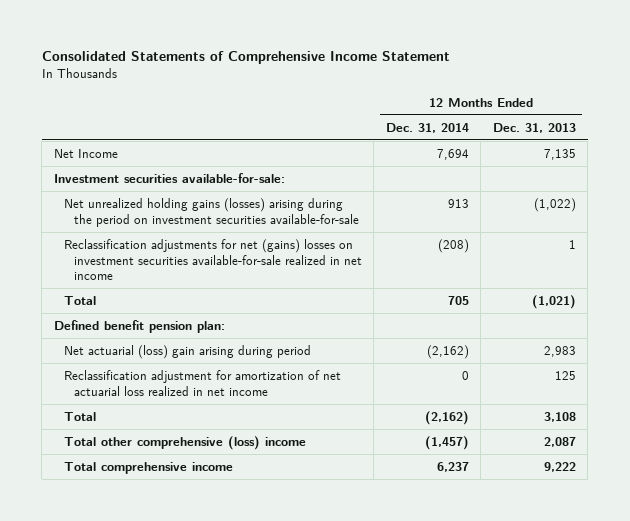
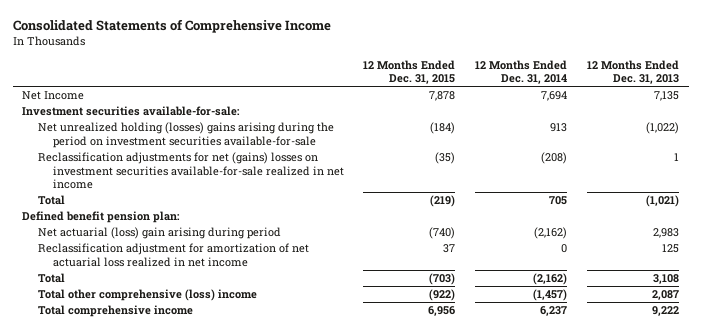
[41,51,450,65] Consolidated Statements of Comprehensive Income Statement -> [12,19,331,34] Consolidated Statements of Comprehensive Income
none -> [363,59,456,85] 12 Months Ended Dec. 31, 2015
[63,197,359,227] Net unrealized holding gains (losses) arising during the period on investment securities available-for-sale -> [37,122,334,148] Net unrealized holding (losses) gains arising during the period on investment securities available-for-sale

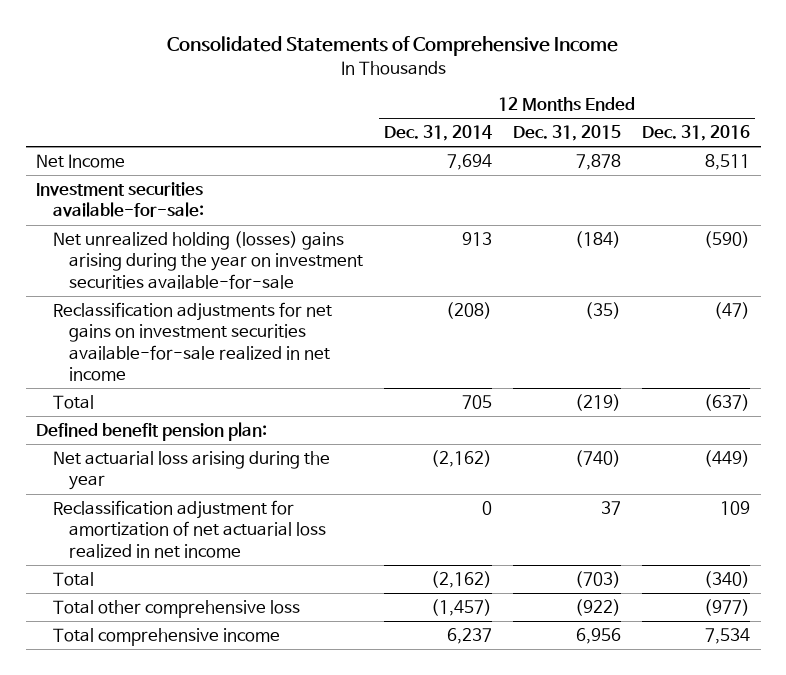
[586,59,679,85] 12 Months Ended Dec. 31, 2013 -> none
none -> [642,125,751,142] Dec. 31, 2016
[37,122,334,148] Net unrealized holding (losses) gains arising during the period on investment securities available-for-sale -> [52,230,364,289] Net unrealized holding (losses) gains arising during the year on investment securities available-for-sale
[37,152,344,190] Reclassification adjustments for net (gains) losses on investment securities available-for-sale realized in net income -> [52,301,332,382] Reclassification adjustments for net gains on investment securities available-for-sale realized in net income
[37,227,281,240] Net actuarial (loss) gain arising during period -> [52,450,330,491] Net actuarial loss arising during the year
[37,289,257,302] Total other comprehensive (loss) income -> [52,599,300,618] Total other comprehensive loss

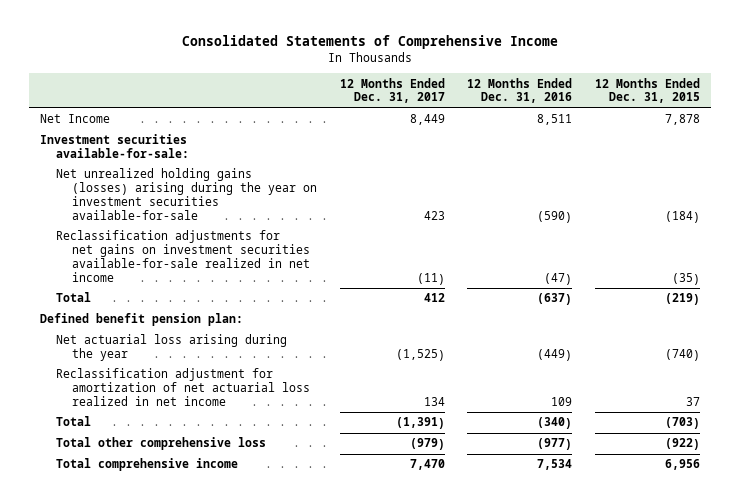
[384,125,493,142] Dec. 31, 2014 -> none
none -> [339,77,445,104] 12 Months Ended Dec. 31, 2017
[52,230,364,289] Net unrealized holding (losses) gains arising during the year on investment securities available-for-sale -> [55,168,317,220] Net unrealized holding gains (losses) arising during the year on investment securities available-for-sale

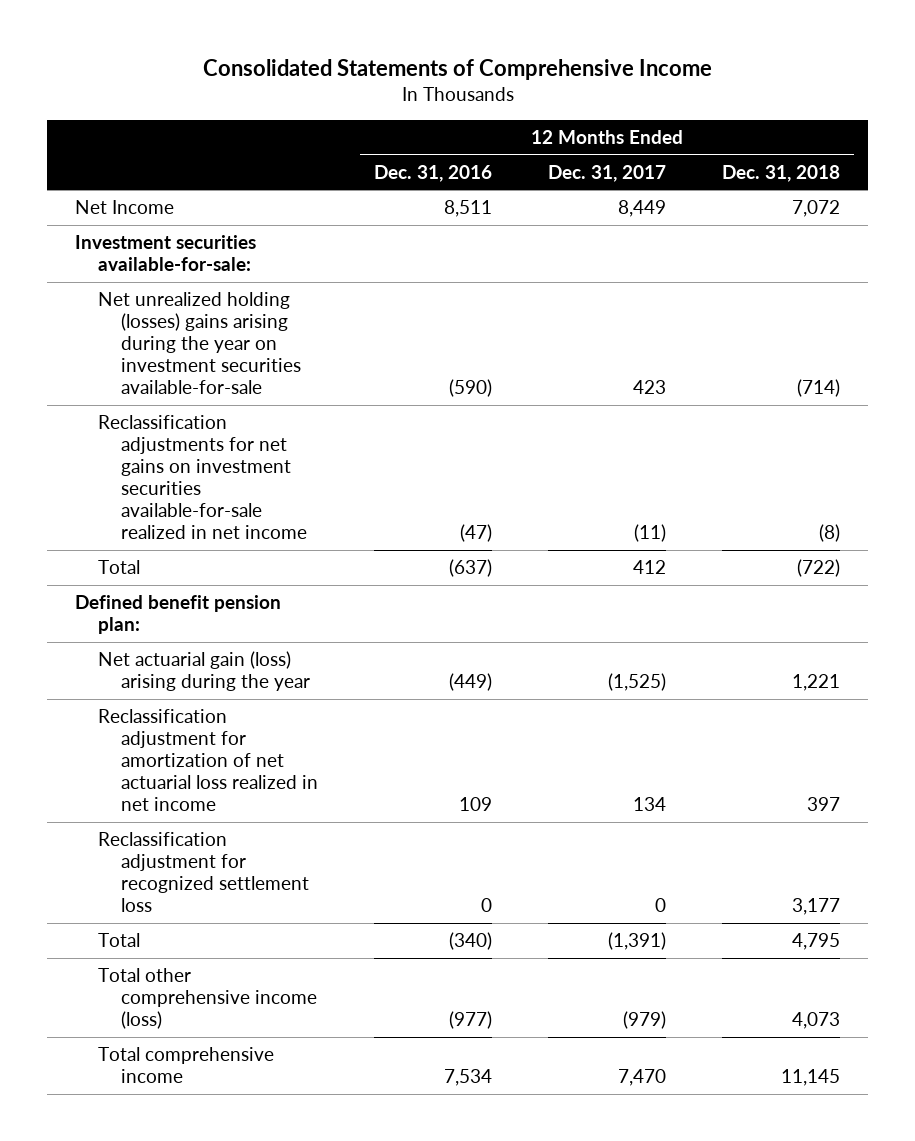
[595,77,701,104] 12 Months Ended Dec. 31, 2015 -> none
none -> [722,164,841,182] Dec. 31, 2018
[55,168,317,220] Net unrealized holding gains (losses) arising during the year on investment securities available-for-sale -> [97,292,302,395] Net unrealized holding (losses) gains arising during the year on investment securities available-for-sale
[55,334,287,362] Net actuarial loss arising during the year -> [97,651,311,692] Net actuarial gain (loss) arising during the year
none -> [97,832,310,913] Reclassification adjustment for recognized settlement loss
[55,437,266,451] Total other comprehensive loss -> [97,968,318,1030] Total other comprehensive income (loss)

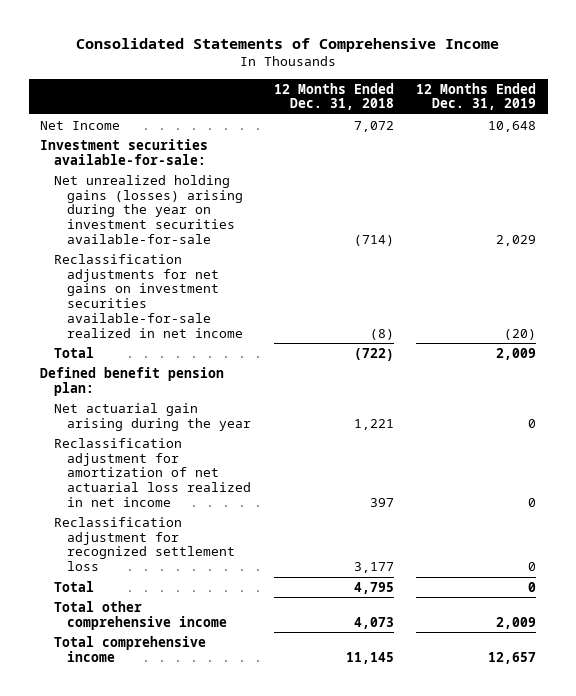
[374,164,493,182] Dec. 31, 2016 -> none
[548,164,667,182] Dec. 31, 2017 -> none
none -> [416,82,537,111] 12 Months Ended Dec. 31, 2019
[97,292,302,395] Net unrealized holding (losses) gains arising during the year on investment securities available-for-sale -> [53,174,243,245] Net unrealized holding gains (losses) arising during the year on investment securities available-for-sale
[97,651,311,692] Net actuarial gain (loss) arising during the year -> [53,402,251,431] Net actuarial gain arising during the year
[97,968,318,1030] Total other comprehensive income (loss) -> [53,600,227,630] Total other comprehensive income

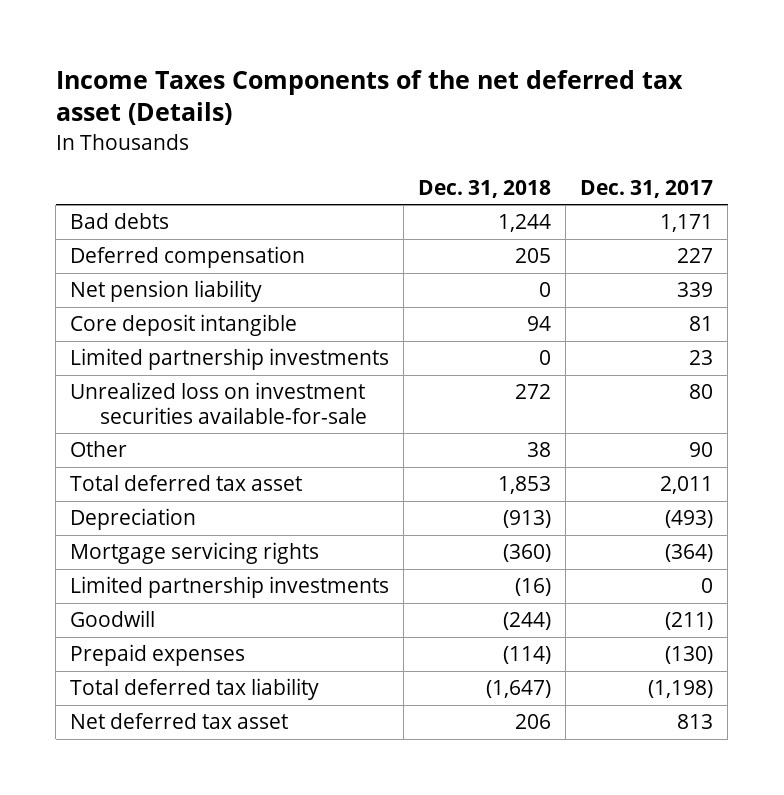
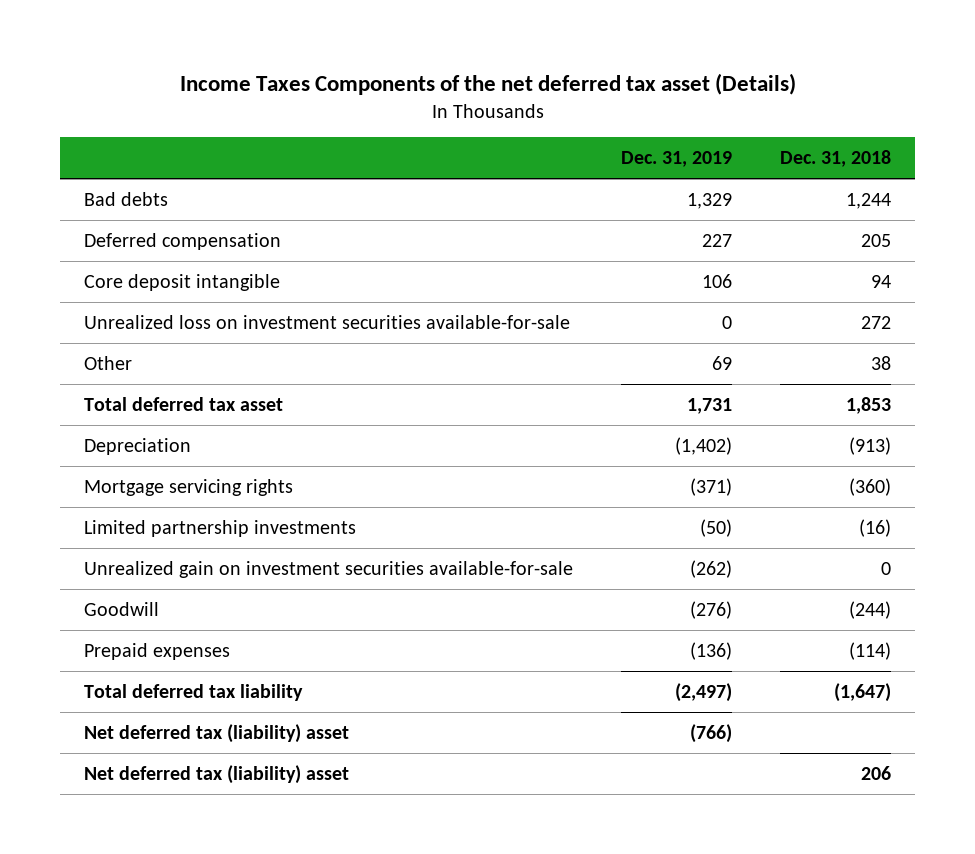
[580,180,714,199] Dec. 31, 2017 -> none
none -> [621,151,733,168] Dec. 31, 2019
[70,280,263,303] Net pension liability -> none
[70,348,390,371] Limited partnership investments -> none
none -> [84,560,574,578] Unrealized gain on investment securities available-for-sale
none -> [84,723,350,743] Net deferred tax (liability) asset
[70,713,289,730] Net deferred tax asset -> [84,764,350,784] Net deferred tax (liability) asset

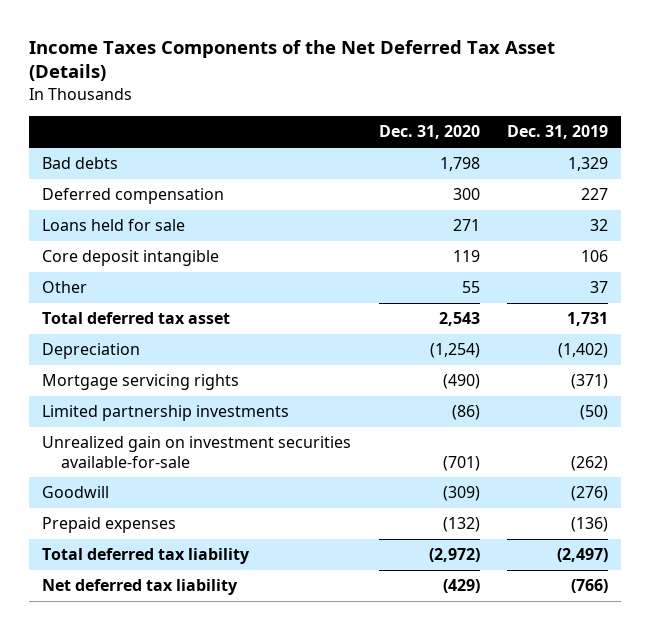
[179,73,796,96] Income Taxes Components of the net deferred tax asset (Details) -> [28,39,555,82] Income Taxes Components of the Net Deferred Tax Asset (Details)
[779,150,891,168] Dec. 31, 2018 -> none
none -> [378,125,480,140] Dec. 31, 2020
none -> [42,219,186,232] Loans held for sale
[84,314,571,329] Unrealized loss on investment securities available-for-sale -> none
[712,355,733,370] 69 -> [589,281,608,294] 37
[84,764,350,784] Net deferred tax (liability) asset -> none
[84,723,350,743] Net deferred tax (liability) asset -> [42,579,239,596] Net deferred tax liability

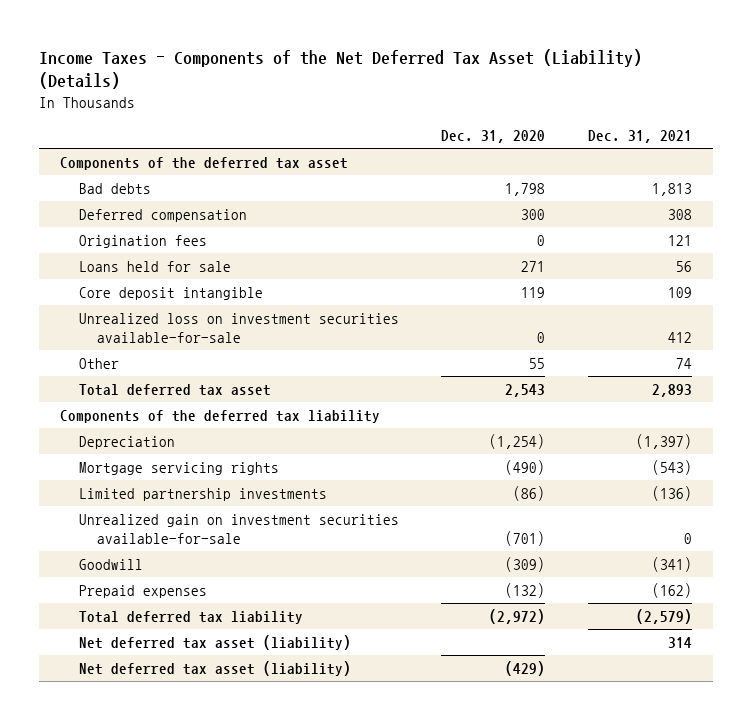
[28,39,555,82] Income Taxes Components of the Net Deferred Tax Asset (Details) -> [39,48,643,90] Income Taxes - Components of the Net Deferred Tax Asset (Liability) (Details)
[506,125,608,140] Dec. 31, 2019 -> none
none -> [587,129,692,143] Dec. 31, 2021
none -> [60,156,349,170] Components of the deferred tax asset
none -> [78,234,207,248] Origination fees
none -> [78,312,399,343] Unrealized loss on investment securities available-for-sale
none -> [60,409,381,423] Components of the deferred tax liability
none -> [78,634,351,650] Net deferred tax asset (liability)
[42,579,239,596] Net deferred tax liability -> [78,660,351,676] Net deferred tax asset (liability)

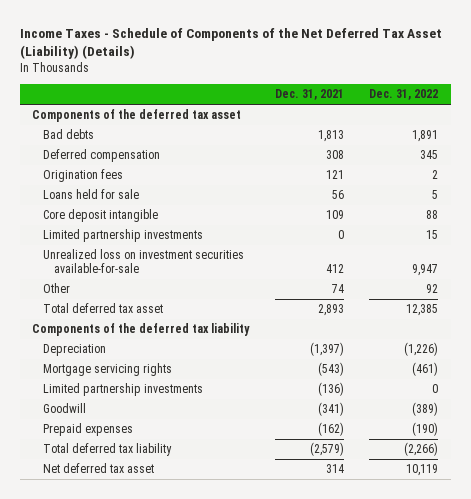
[39,48,643,90] Income Taxes - Components of the Net Deferred Tax Asset (Liability) (Details) -> [19,28,442,60] Income Taxes - Schedule of Components of the Net Deferred Tax Asset (Liability) (Details)
[441,129,546,143] Dec. 31, 2020 -> none
none -> [369,89,439,101] Dec. 31, 2022
none -> [43,229,204,243] Limited partnership investments
[78,513,399,544] Unrealized gain on investment securities available-for-sale -> none
[78,660,351,676] Net deferred tax asset (liability) -> none
[78,634,351,650] Net deferred tax asset (liability) -> [43,463,155,474] Net deferred tax asset

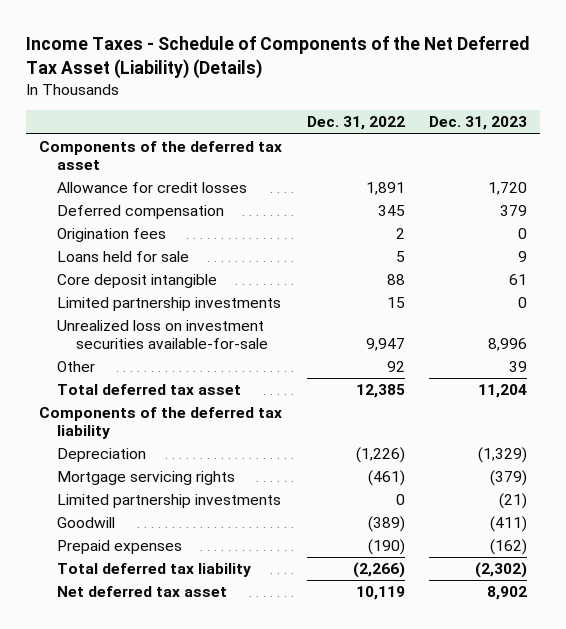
[274,89,344,101] Dec. 31, 2021 -> none
none -> [429,116,528,131] Dec. 31, 2023
[43,129,95,140] Bad debts -> [57,182,248,194] Allowance for credit losses

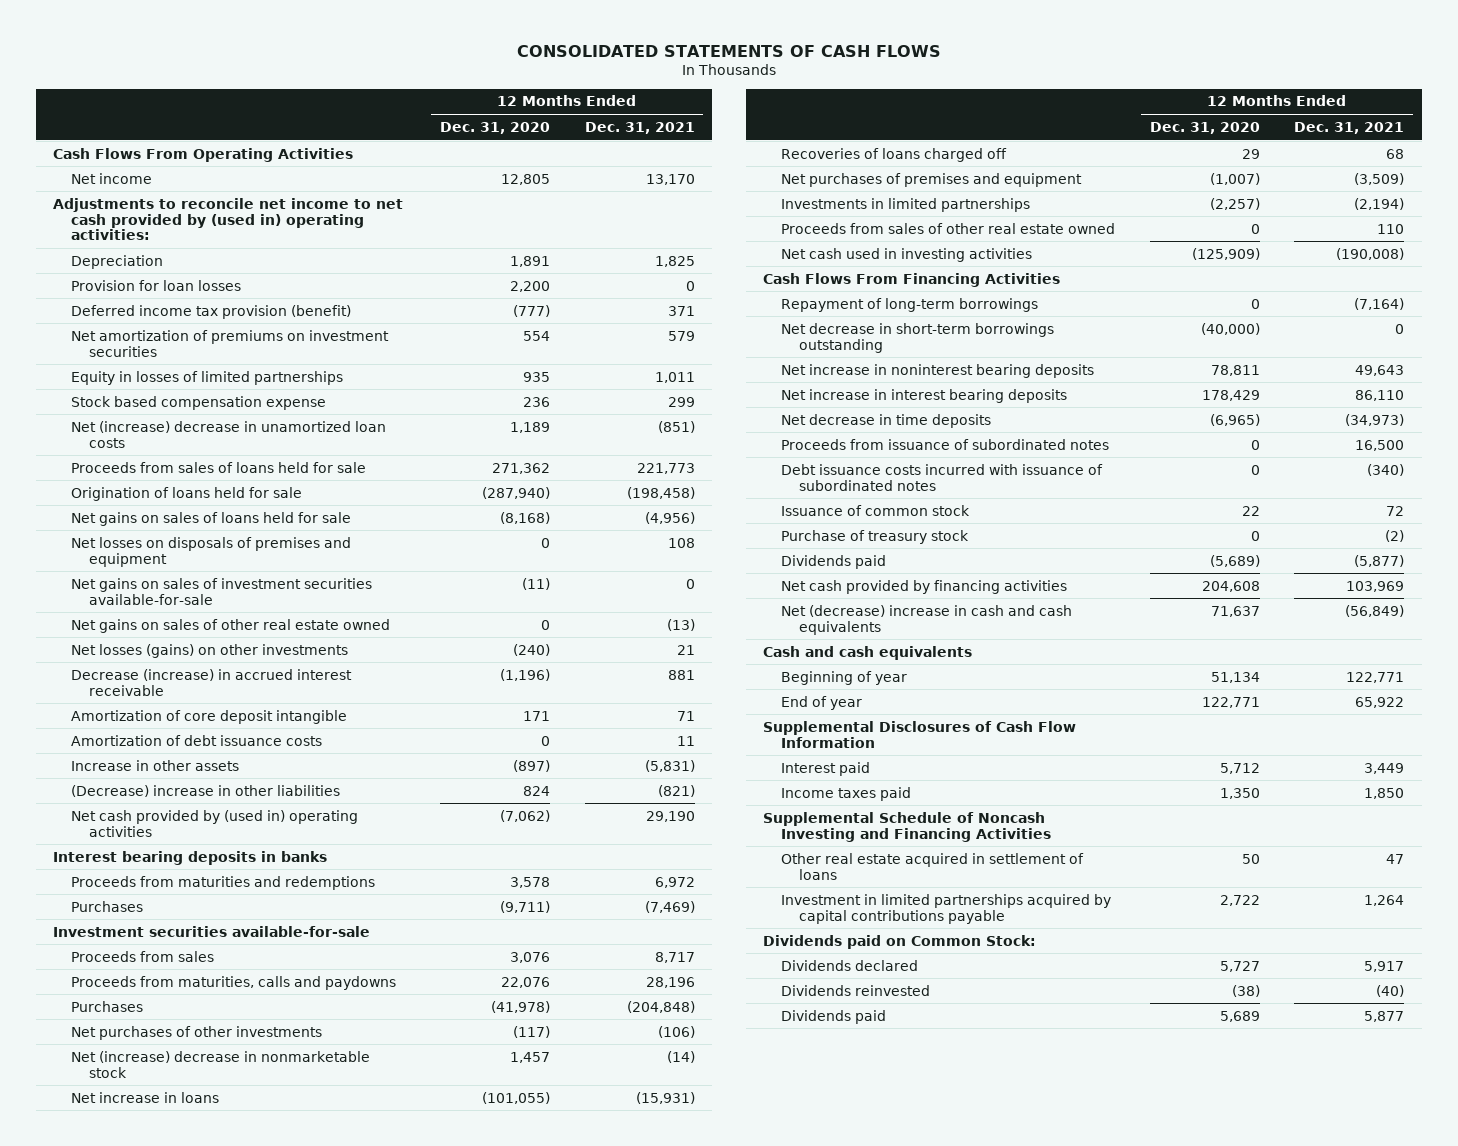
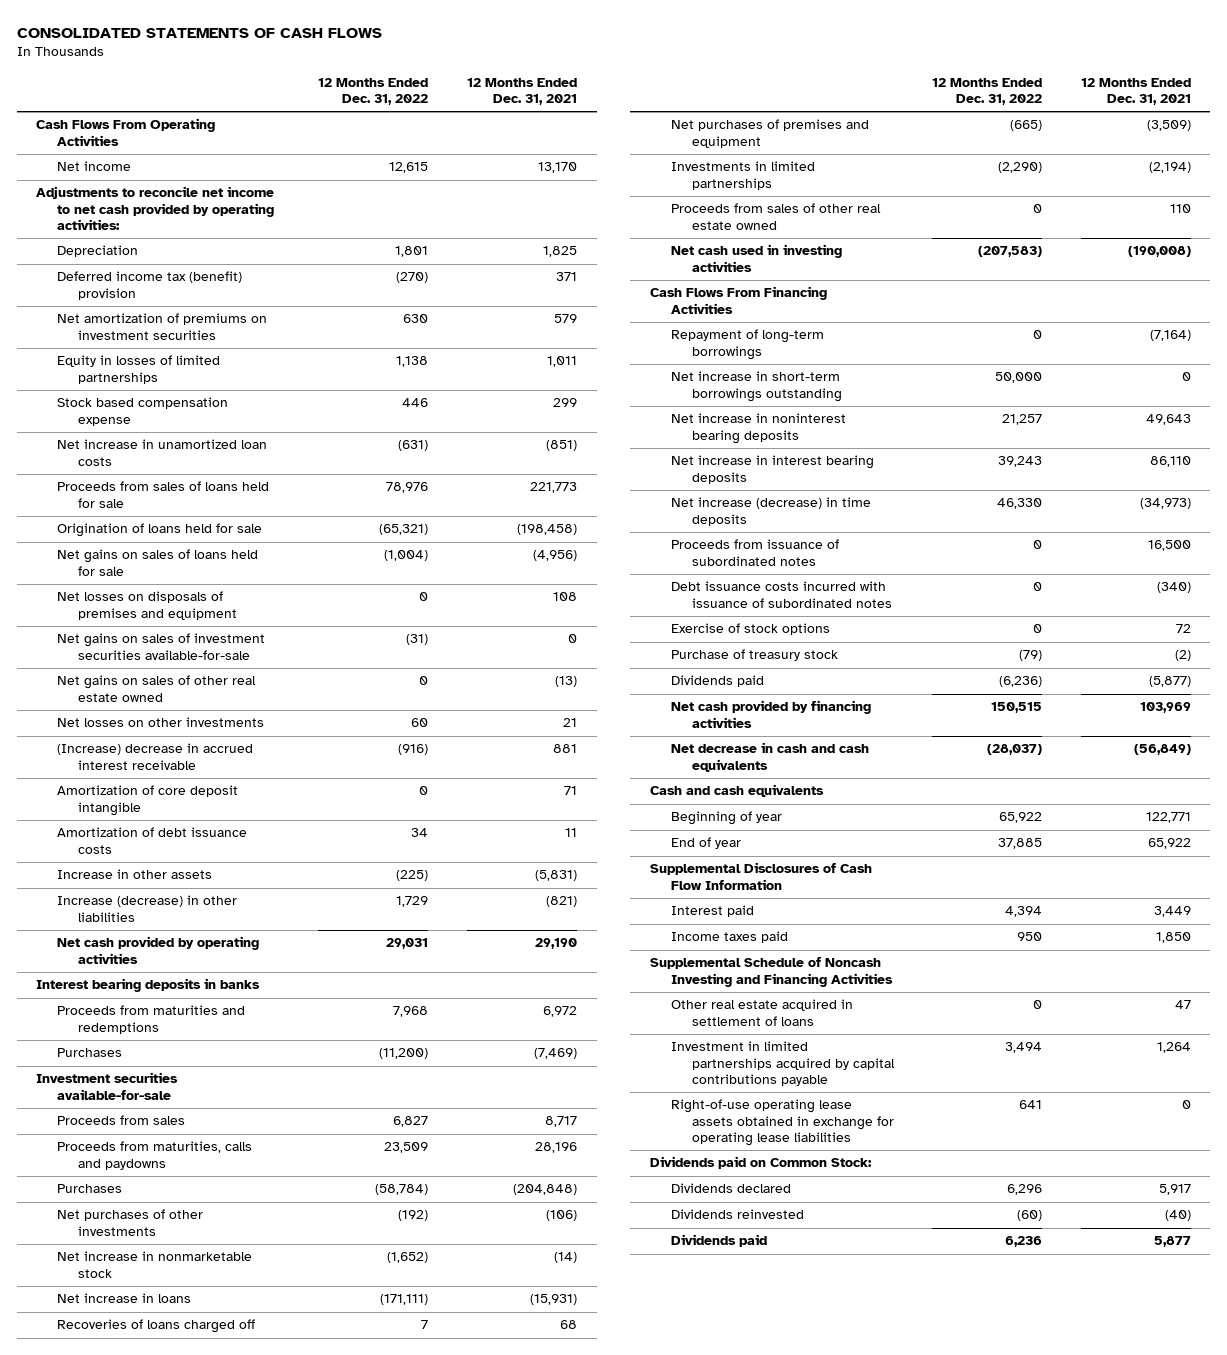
[439,121,550,134] Dec. 31, 2020 -> none
none -> [318,77,429,106] 12 Months Ended Dec. 31, 2022
[53,197,404,241] Adjustments to reconcile net income to net cash provided by (used in) operating activities: -> [35,186,274,231] Adjustments to reconcile net income to net cash provided by operating activities:
[71,279,242,291] Provision for loan losses -> none
[71,304,352,319] Deferred income tax provision (benefit) -> [56,271,242,300] Deferred income tax (benefit) provision
[71,420,387,448] Net (increase) decrease in unamortized loan costs -> [56,439,267,466] Net increase in unamortized loan costs
[71,643,349,658] Net losses (gains) on other investments -> [56,717,264,728] Net losses on other investments
[71,668,353,696] Decrease (increase) in accrued interest receivable -> [56,743,253,770] (Increase) decrease in accrued interest receivable
[71,784,341,797] (Decrease) increase in other liabilities -> [56,895,237,922] Increase (decrease) in other liabilities
[71,809,359,837] Net cash provided by (used in) operating activities -> [56,936,259,964] Net cash provided by operating activities
[71,1050,371,1078] Net (increase) decrease in nonmarketable stock -> [56,1251,252,1278] Net increase in nonmarketable stock
[781,322,1055,353] Net decrease in short-term borrowings outstanding -> [670,371,842,402] Net increase in short-term borrowings outstanding
[781,413,992,428] Net decrease in time deposits -> [670,497,871,526] Net increase (decrease) in time deposits
[781,504,971,516] Issuance of common stock -> none
none -> [670,623,830,636] Exercise of stock options
[781,604,1073,635] Net (decrease) increase in cash and cash equivalents -> [670,742,869,772] Net decrease in cash and cash equivalents
none -> [670,1099,894,1147] Right-of-use operating lease assets obtained in exchange for operating lease liabilities

